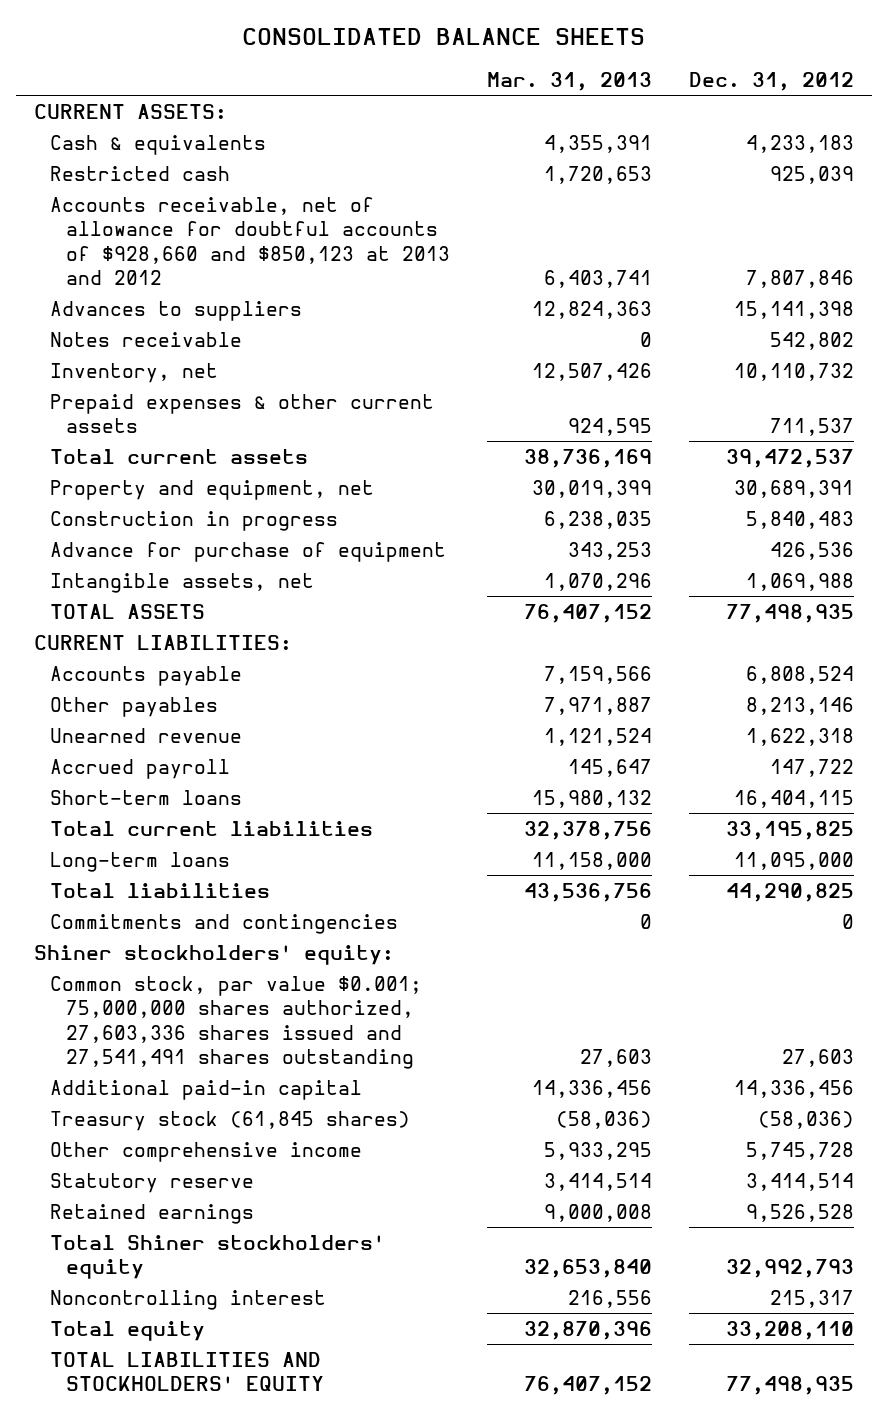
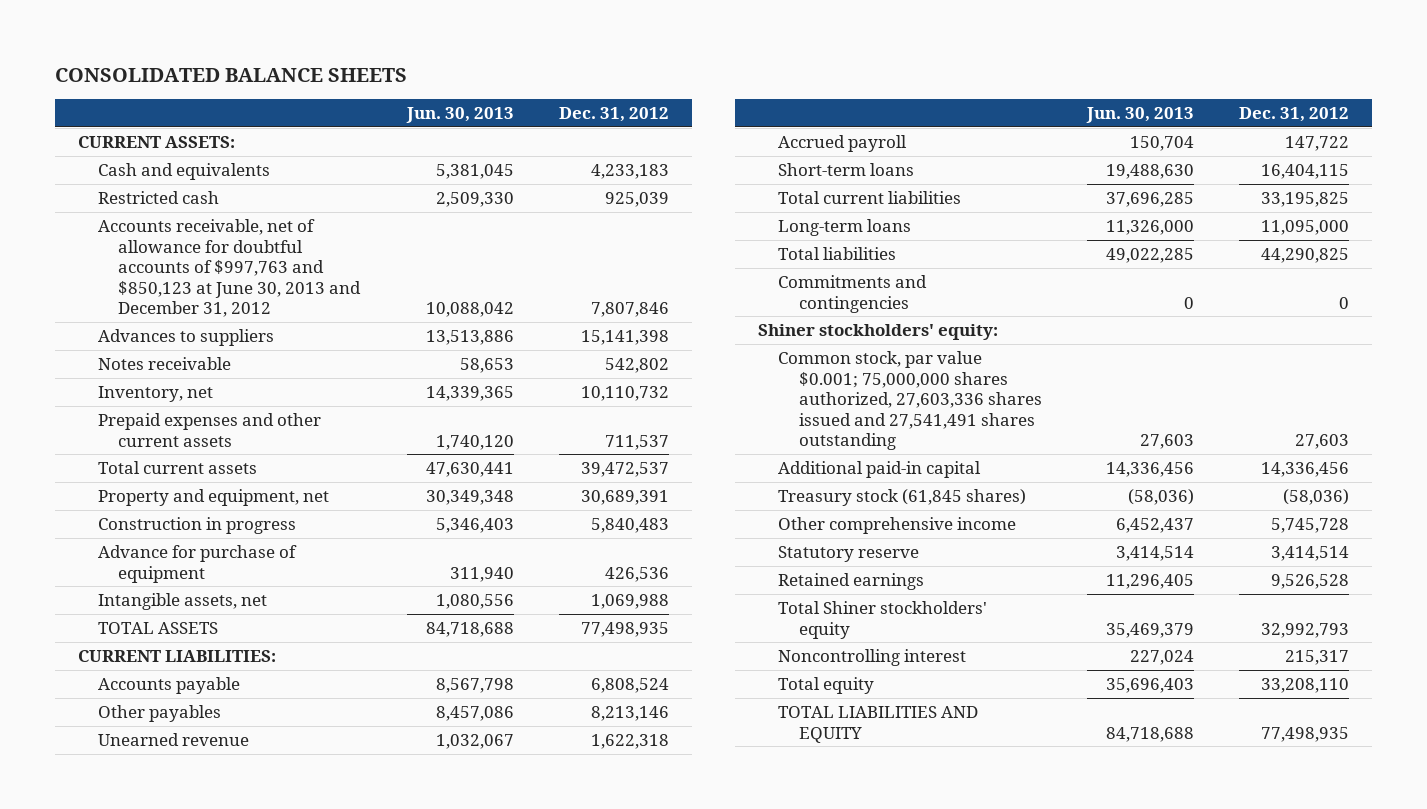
[486,71,652,91] Mar. 31, 2013 -> none
none -> [405,106,514,123] Jun. 30, 2013
[50,134,267,155] Cash & equivalents -> [98,163,271,181] Cash and equivalents
[50,196,451,285] Accounts receivable, net of allowance for doubtful accounts of $928,660 and $850,123 at 2013 and 2012 -> [98,219,362,318] Accounts receivable, net of allowance for doubtful accounts of $997,763 and $850,123 at June 30, 2013 and December 31, 2012
[50,393,435,434] Prepaid expenses & other current assets -> [98,413,322,447] Prepaid expenses and other current assets
[50,1351,325,1392] TOTAL LIABILITIES AND STOCKHOLDERS' EQUITY -> [778,706,979,743] TOTAL LIABILITIES AND EQUITY

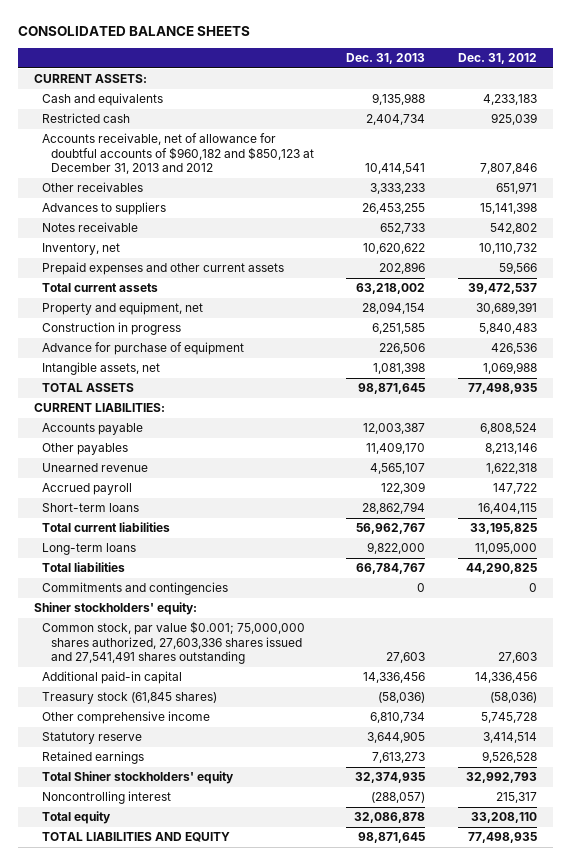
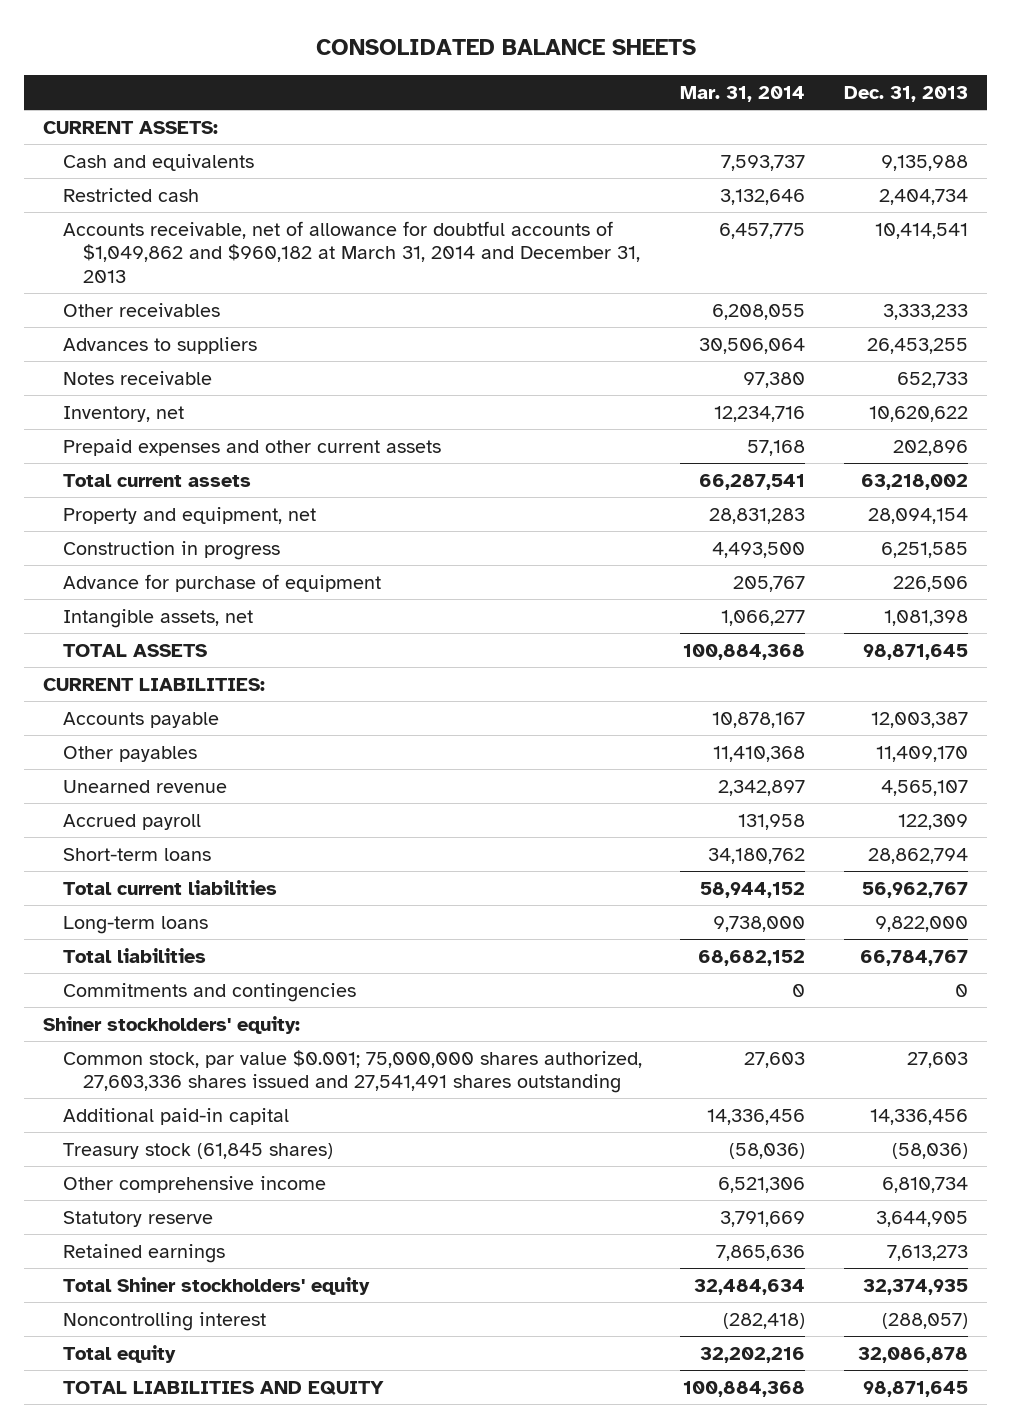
[457,53,537,65] Dec. 31, 2012 -> none
none -> [680,86,806,103] Mar. 31, 2014
[42,133,315,175] Accounts receivable, net of allowance for doubtful accounts of $960,182 and $850,123 at December 31, 2013 and 2012 -> [62,220,640,283] Accounts receivable, net of allowance for doubtful accounts of $1,049,862 and $960,182 at March 31, 2014 and December 31, 2013

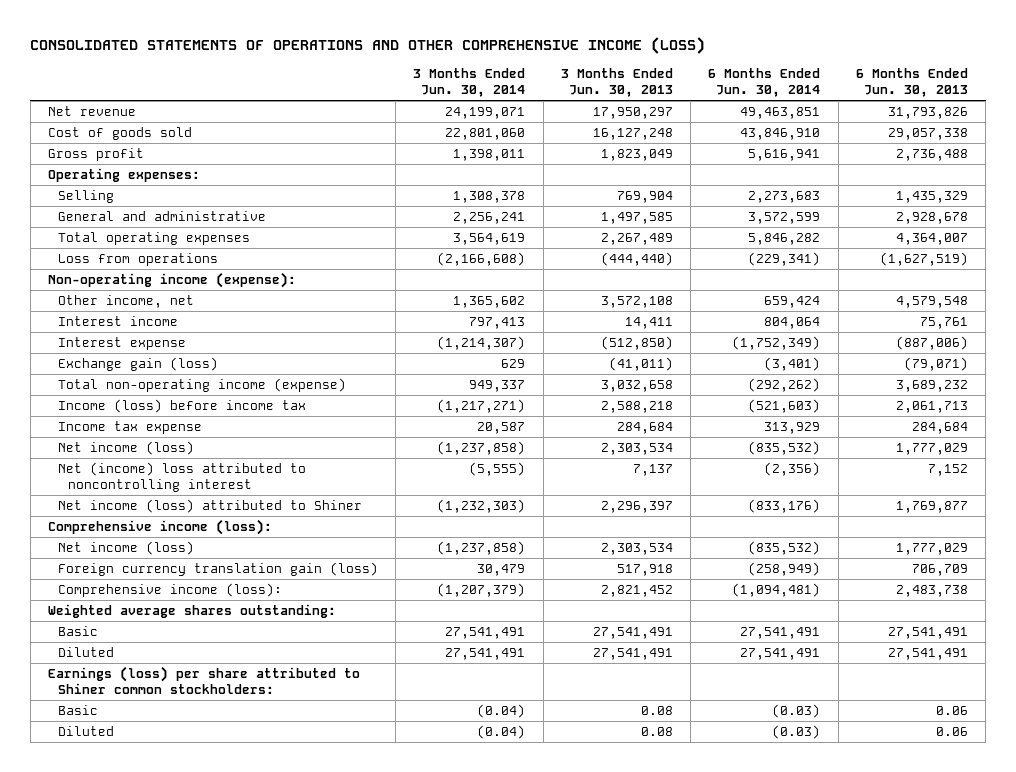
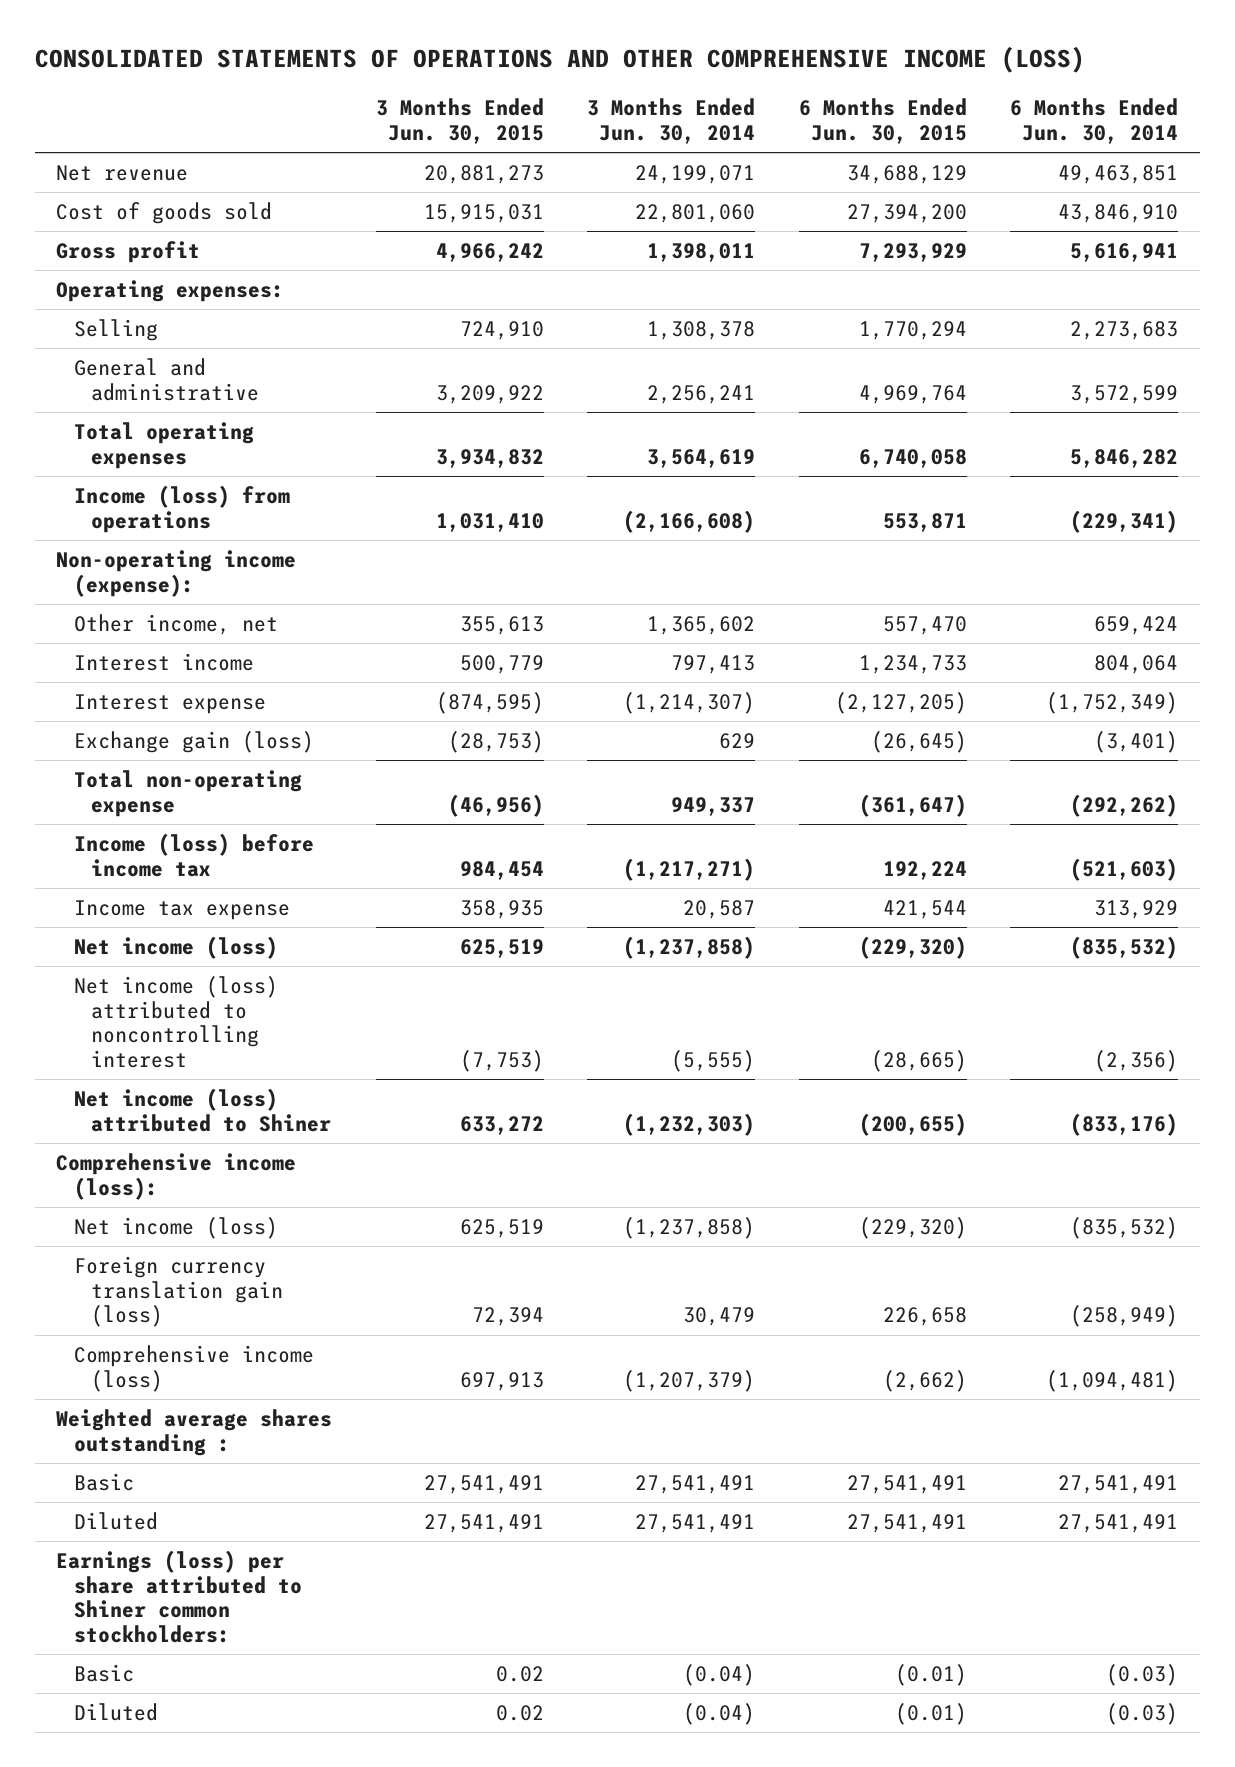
[560,68,673,98] 3 Months Ended Jun. 30, 2013 -> none
[855,68,968,98] 6 Months Ended Jun. 30, 2013 -> none
none -> [375,98,544,145] 3 Months Ended Jun. 30, 2015
none -> [798,98,967,145] 6 Months Ended Jun. 30, 2015
[58,253,219,267] Loss from operations -> [73,484,290,533] Income (loss) from operations
[58,378,347,393] Total non-operating income (expense) -> [73,769,302,817] Total non-operating expense
[58,462,307,493] Net (income) loss attributed to noncontrolling interest -> [73,975,278,1069] Net income (loss) attributed to noncontrolling interest
[58,583,283,598] Comprehensive income (loss): -> [73,1344,314,1392] Comprehensive income (loss)
[47,604,336,619] Weighted average shares outstanding: -> [56,1408,333,1456] Weighted average shares outstanding :

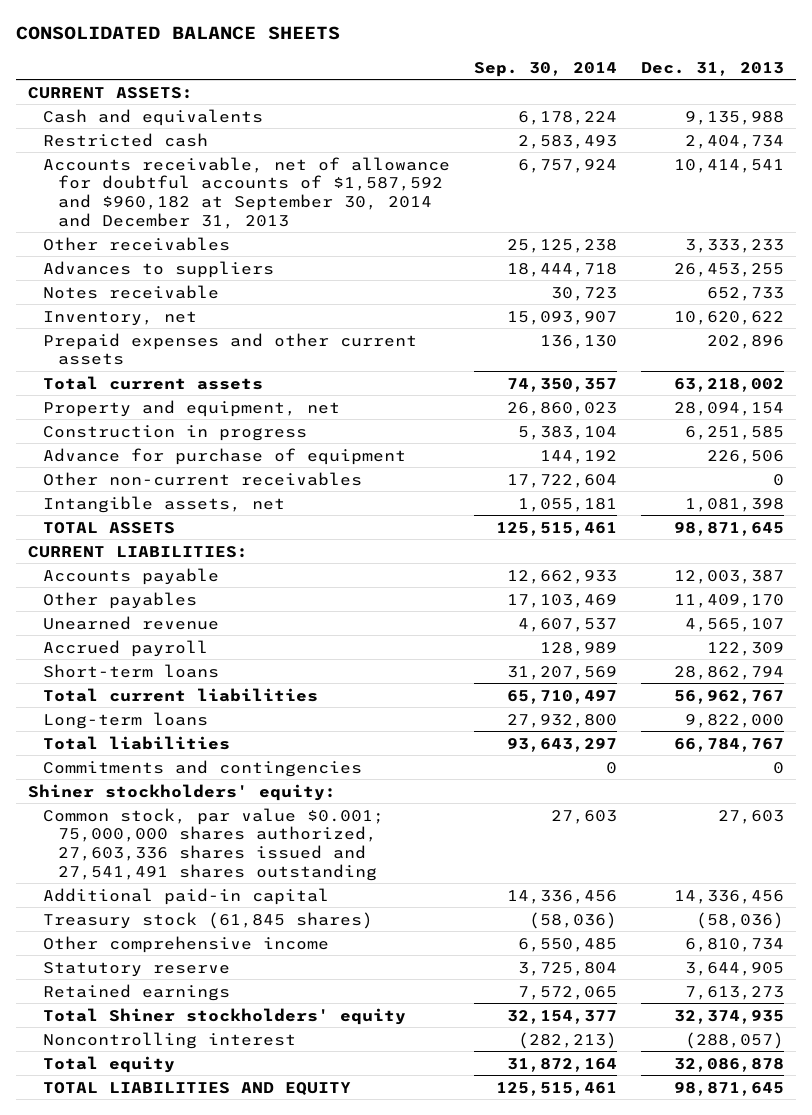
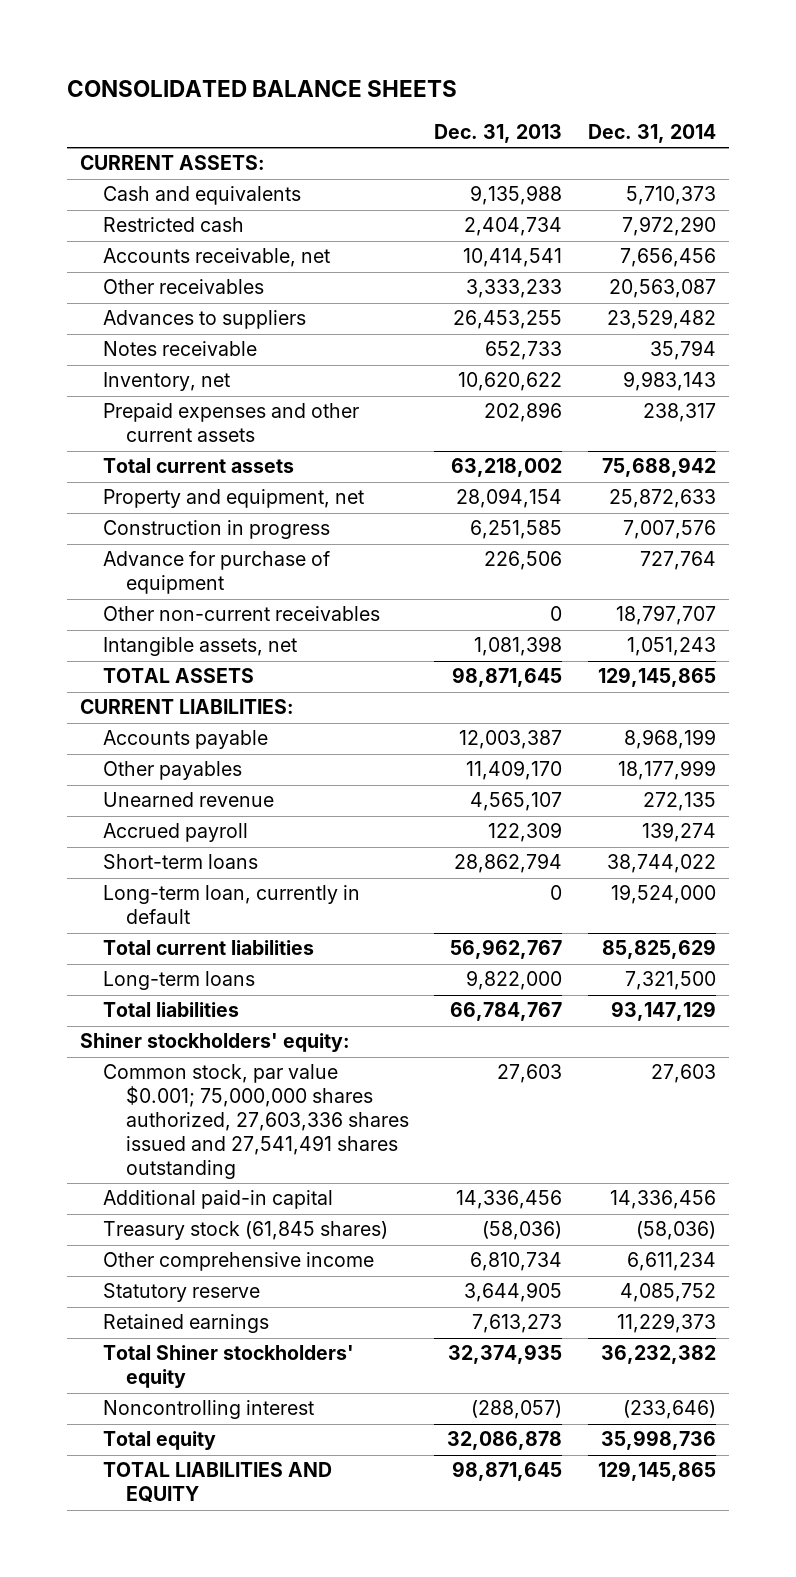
[473,61,617,77] Sep. 30, 2014 -> none
none -> [588,123,717,143] Dec. 31, 2014
[42,156,450,229] Accounts receivable, net of allowance for doubtful accounts of $1,587,592 and $960,182 at September 30, 2014 and December 31, 2013 -> [102,248,330,268] Accounts receivable, net
none -> [102,885,360,925] Long-term loan, currently in default
[42,759,362,777] Commitments and contingencies -> none

